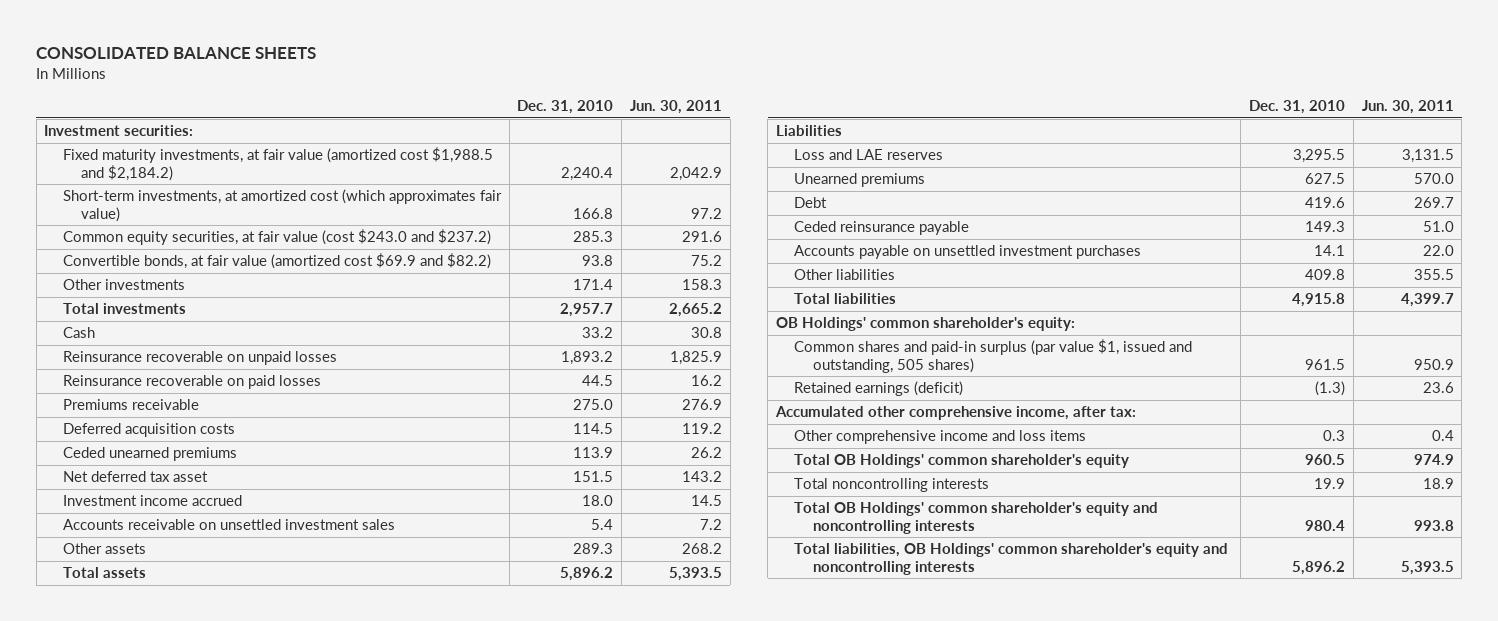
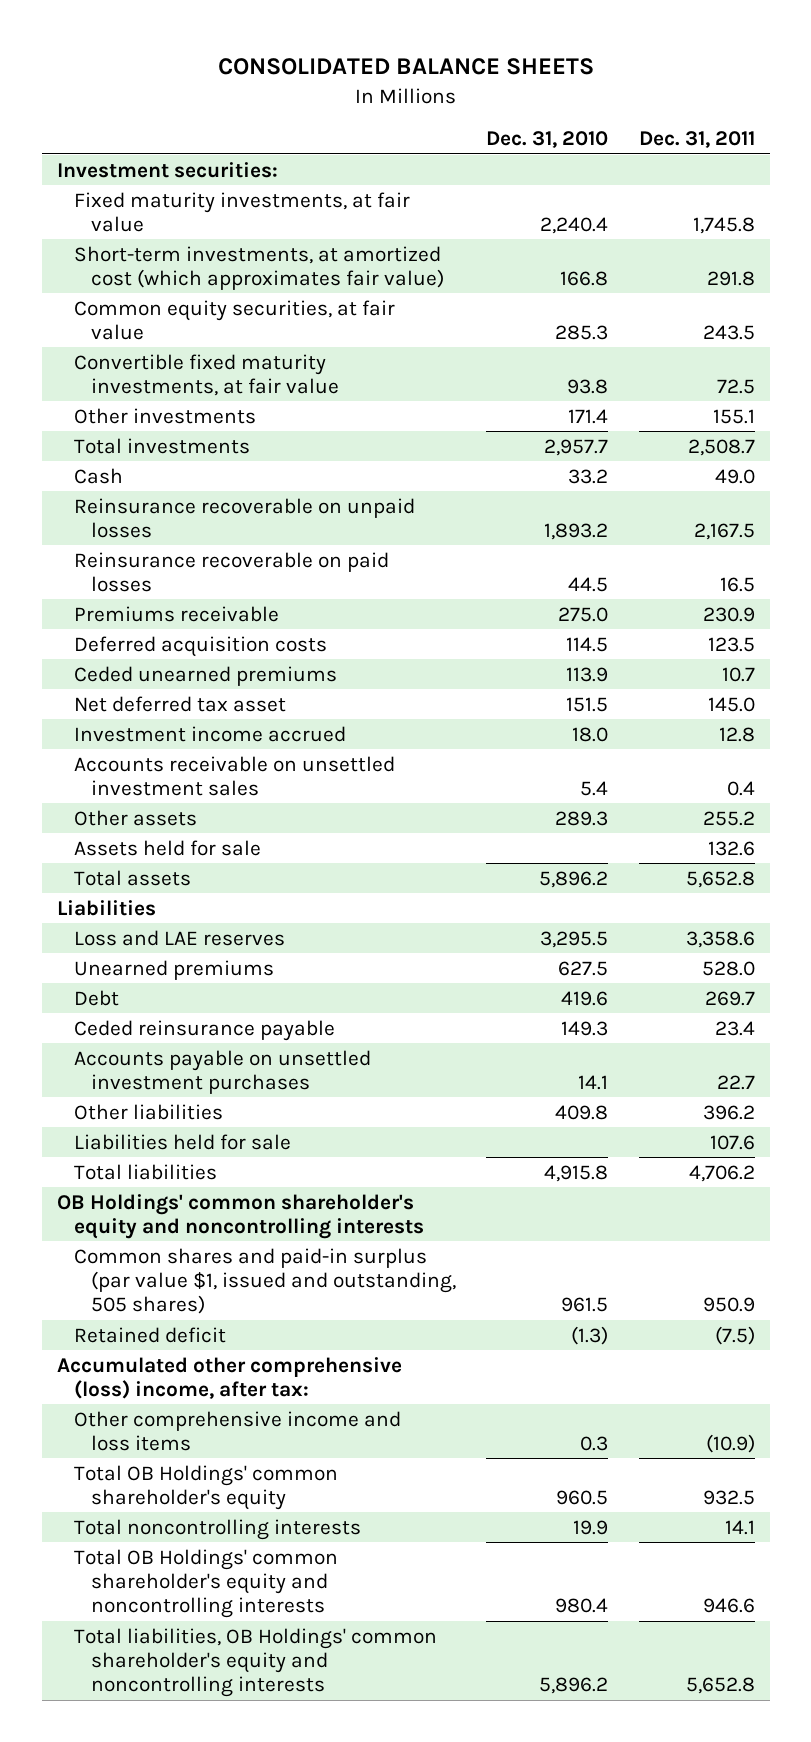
[630,100,723,115] Jun. 30, 2011 -> none
none -> [638,131,755,149] Dec. 31, 2011
[62,147,493,181] Fixed maturity investments, at fair value (amortized cost $1,988.5 and $2,184.2) -> [74,191,411,232] Fixed maturity investments, at fair value
[62,229,491,246] Common equity securities, at fair value (cost $243.0 and $237.2) -> [74,299,396,340] Common equity securities, at fair value
[62,253,491,270] Convertible bonds, at fair value (amortized cost $69.9 and $82.2) -> [74,353,340,396] Convertible fixed maturity investments, at fair value
none -> [74,839,262,856] Assets held for sale
none -> [74,1133,292,1150] Liabilities held for sale
[775,317,1075,332] OB Holdings' common shareholder's equity: -> [56,1193,425,1239] OB Holdings' common shareholder's equity and noncontrolling interests
[794,381,964,397] Retained earnings (deficit) -> [74,1326,227,1343] Retained deficit
[774,406,1136,421] Accumulated other comprehensive income, after tax: -> [56,1356,402,1399] Accumulated other comprehensive (loss) income, after tax:

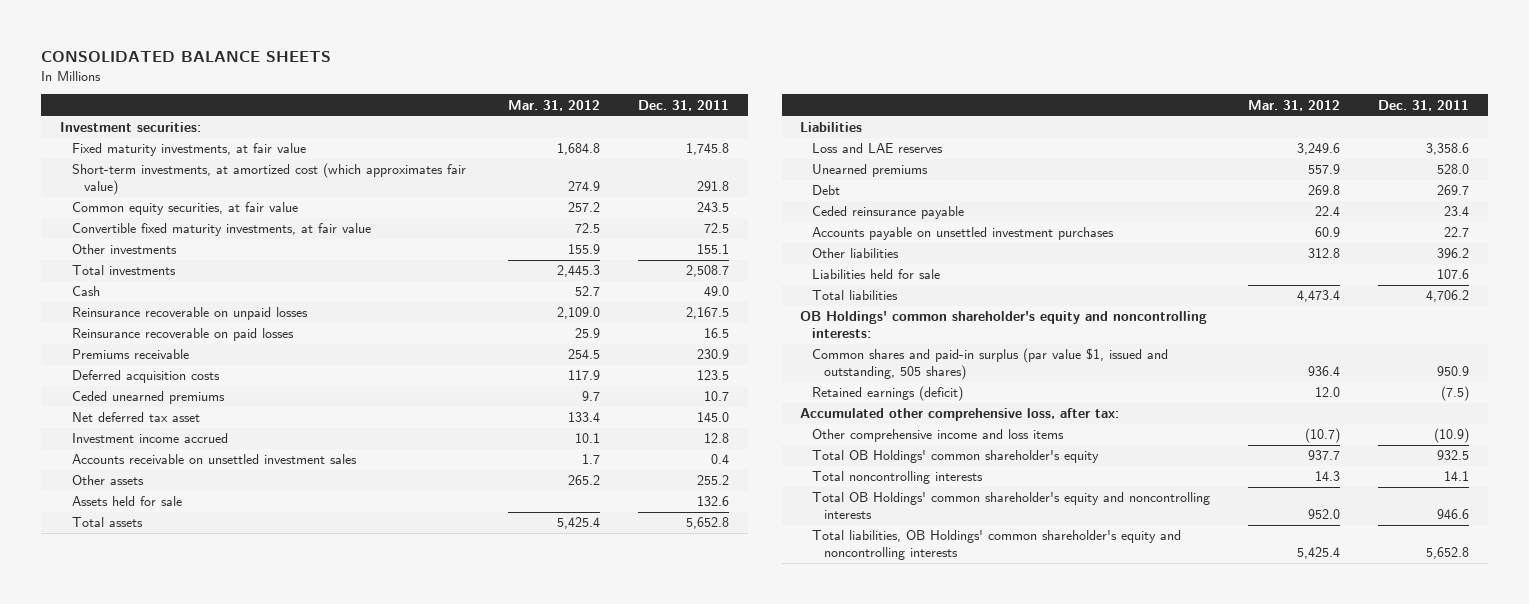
[486,131,609,149] Dec. 31, 2010 -> none
none -> [507,99,600,111] Mar. 31, 2012
[56,1193,425,1239] OB Holdings' common shareholder's equity and noncontrolling interests -> [800,311,1208,339] OB Holdings' common shareholder's equity and noncontrolling interests:
[74,1326,227,1343] Retained deficit -> [812,386,964,402] Retained earnings (deficit)
[56,1356,402,1399] Accumulated other comprehensive (loss) income, after tax: -> [800,408,1120,422] Accumulated other comprehensive loss, after tax:

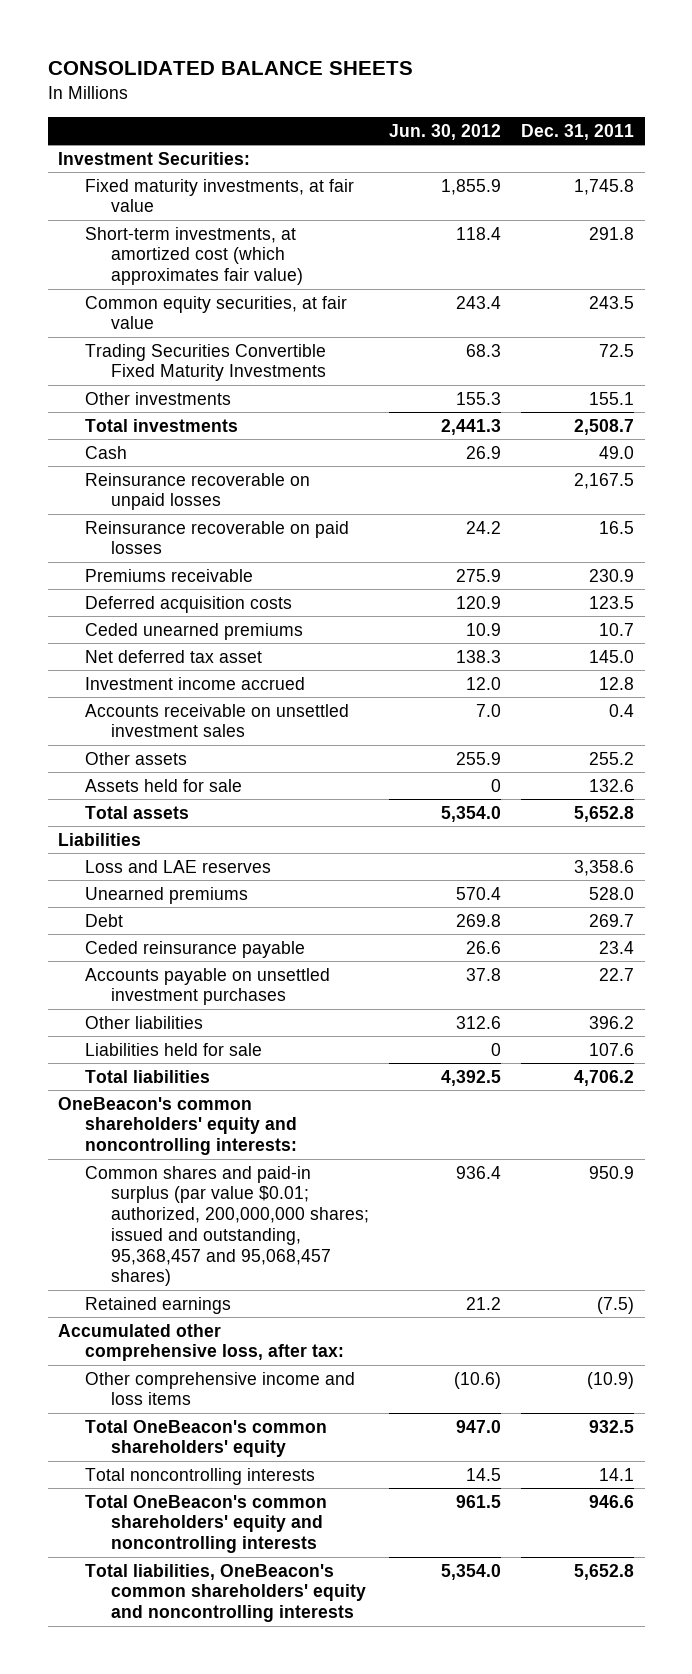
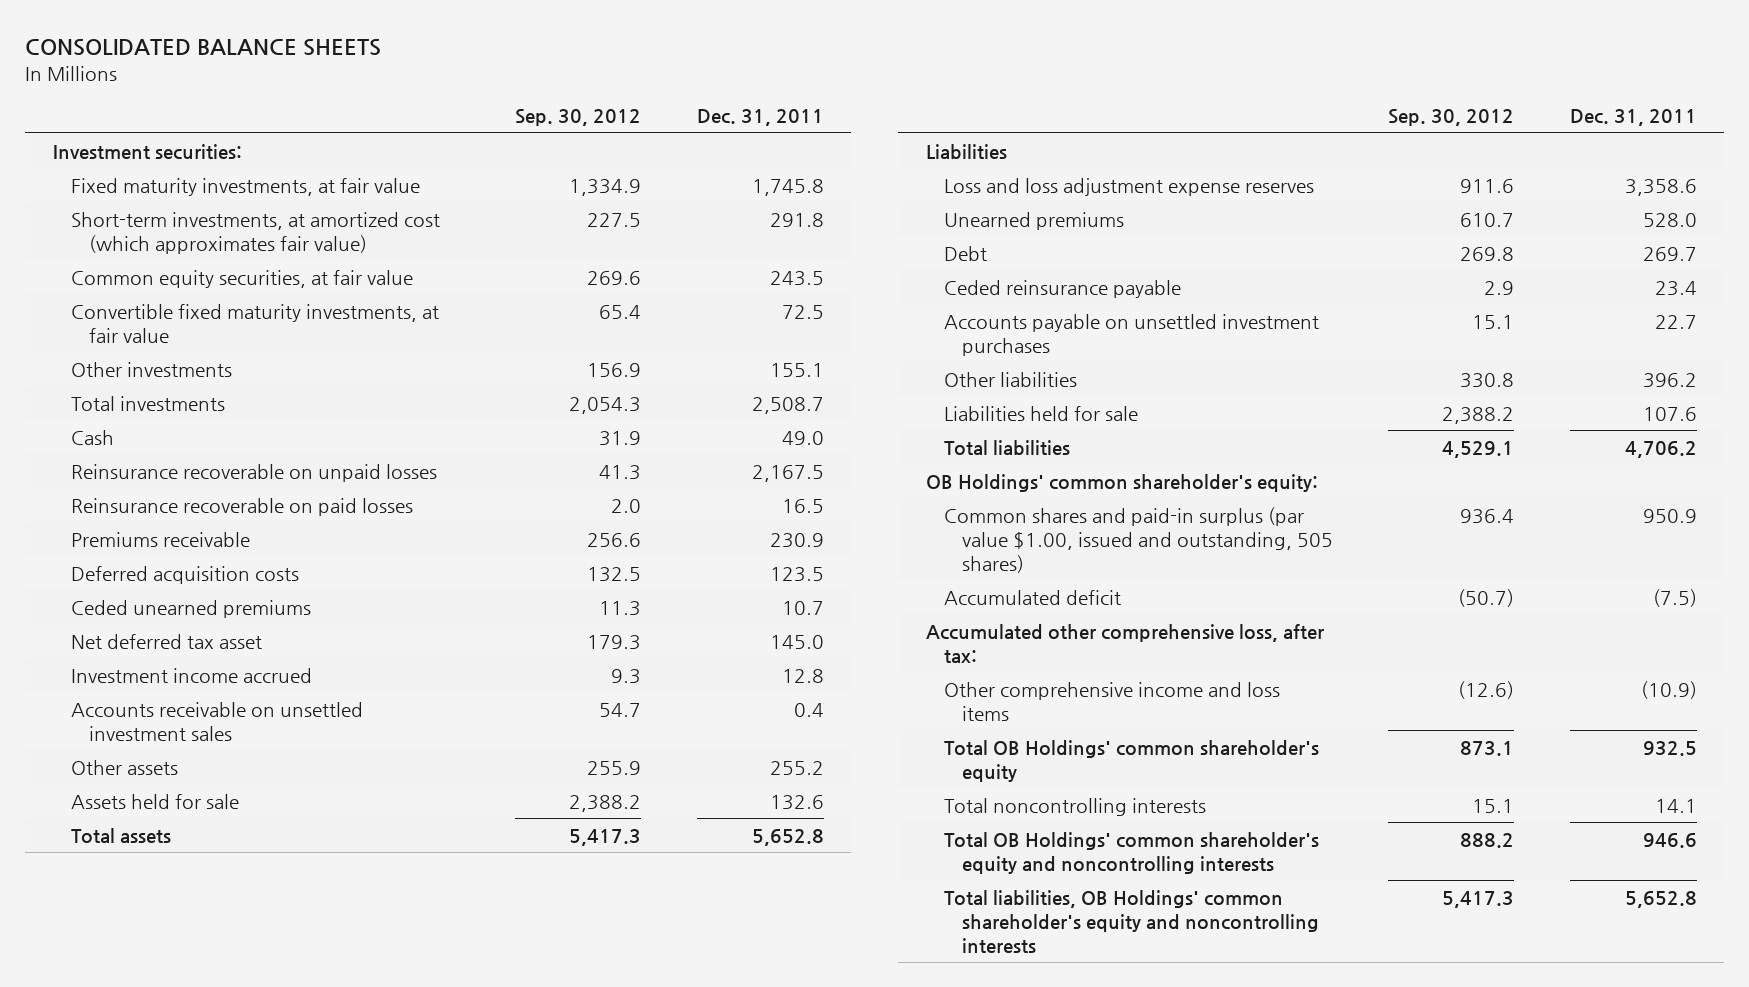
[389,123,502,140] Jun. 30, 2012 -> none
none -> [515,109,642,127] Sep. 30, 2012
[57,151,250,165] Investment Securities: -> [52,143,242,160] Investment securities:
[84,343,327,382] Trading Securities Convertible Fixed Maturity Investments -> [71,303,440,343] Convertible fixed maturity investments, at fair value
[84,859,271,873] Loss and LAE reserves -> [944,177,1315,196] Loss and loss adjustment expense reserves
[57,1096,297,1156] OneBeacon's common shareholders' equity and noncontrolling interests: -> [925,473,1318,492] OB Holdings' common shareholder's equity:
[84,1165,370,1287] Common shares and paid-in surplus (par value $0.01; authorized, 200,000,000 shares; issued and outstanding, 95,368,457 and 95,068,457 shares) -> [944,506,1334,574] Common shares and paid-in surplus (par value $1.00, issued and outstanding, 505 shares)
[84,1296,231,1314] Retained earnings -> [944,589,1122,605] Accumulated deficit
[84,1419,327,1458] Total OneBeacon's common shareholders' equity -> [944,739,1320,782] Total OB Holdings' common shareholder's equity
[84,1494,327,1554] Total OneBeacon's common shareholders' equity and noncontrolling interests -> [944,831,1320,874] Total OB Holdings' common shareholder's equity and noncontrolling interests
[84,1563,367,1623] Total liabilities, OneBeacon's common shareholders' equity and noncontrolling interests -> [944,889,1320,954] Total liabilities, OB Holdings' common shareholder's equity and noncontrolling interests

